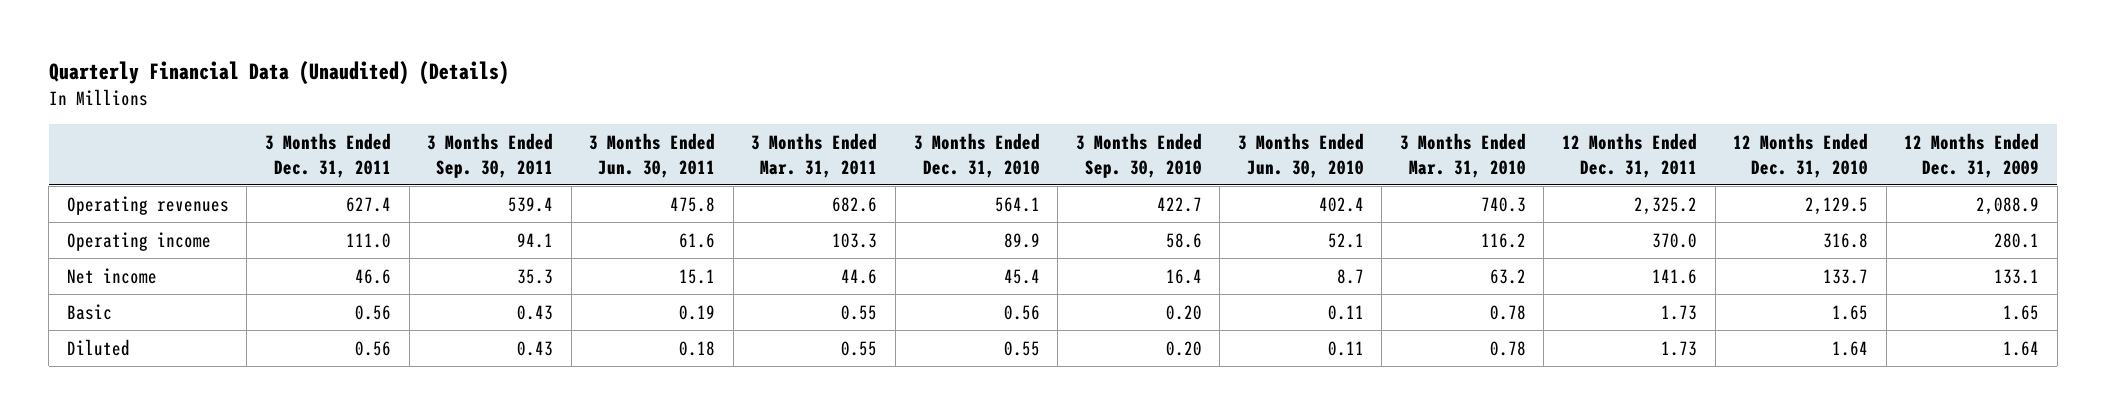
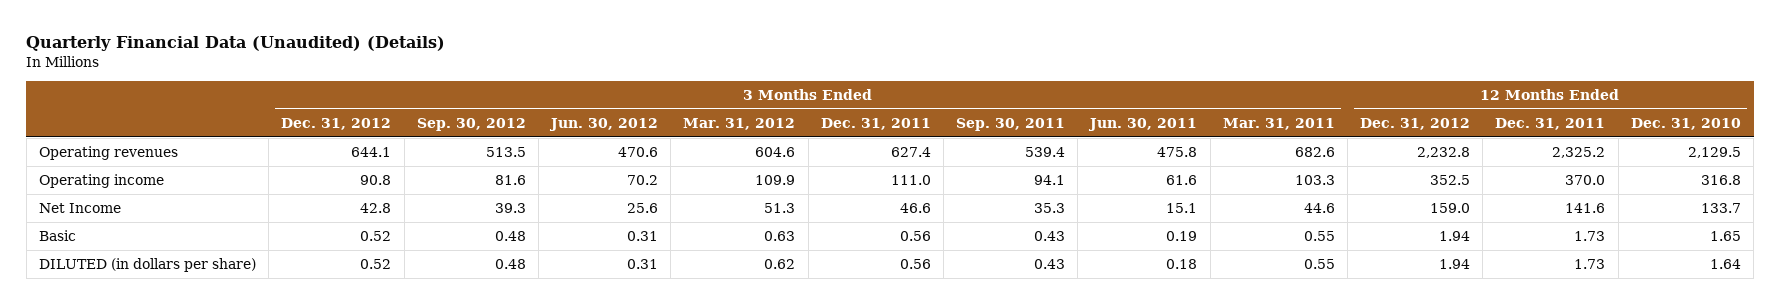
[913,132,1040,178] 3 Months Ended Dec. 31, 2010 -> none
[1075,132,1202,178] 3 Months Ended Sep. 30, 2010 -> none
[1237,132,1364,178] 3 Months Ended Jun. 30, 2010 -> none
[1399,132,1526,178] 3 Months Ended Mar. 31, 2010 -> none
[1904,132,2040,178] 12 Months Ended Dec. 31, 2009 -> none
none -> [281,117,392,130] Dec. 31, 2012
none -> [416,117,526,131] Sep. 30, 2012
none -> [549,117,659,131] Jun. 30, 2012
none -> [683,117,796,130] Mar. 31, 2012
none -> [1360,117,1471,130] Dec. 31, 2012
[66,267,157,284] Net income -> [39,203,122,214] Net Income
[66,338,130,356] Diluted -> [39,258,257,273] DILUTED (in dollars per share)

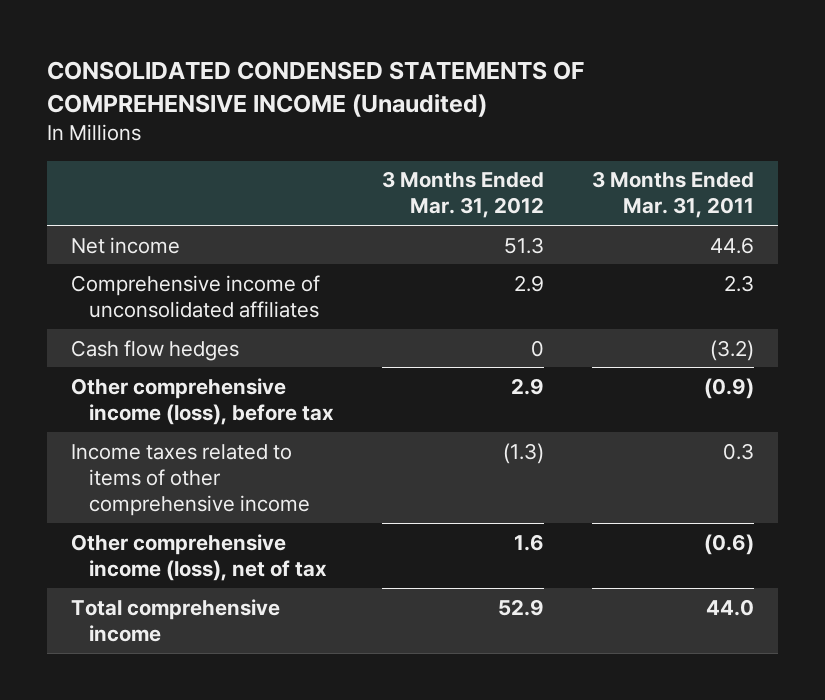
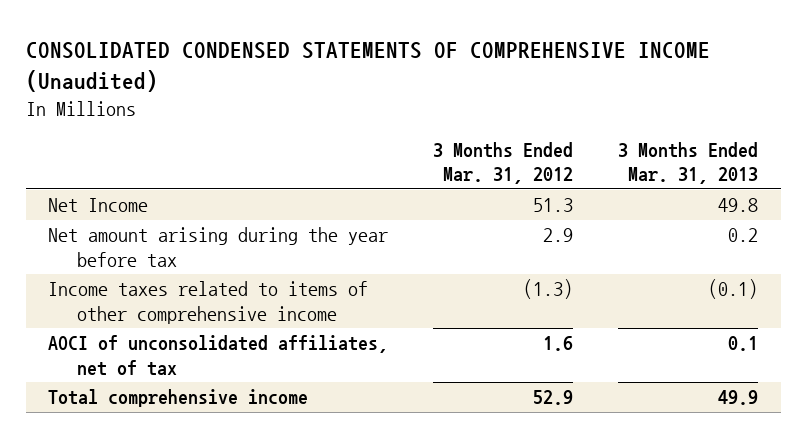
[592,171,755,219] 3 Months Ended Mar. 31, 2011 -> none
none -> [618,141,759,185] 3 Months Ended Mar. 31, 2013
[70,339,239,361] Cash flow hedges -> none
[70,377,334,425] Other comprehensive income (loss), before tax -> none
[70,236,180,254] Net income -> [48,198,149,213] Net Income
[70,274,320,318] Comprehensive income of unconsolidated affiliates -> [48,227,389,267] Net amount arising during the year before tax
[70,533,327,581] Other comprehensive income (loss), net of tax -> none
none -> [48,335,389,376] AOCI of unconsolidated affiliates, net of tax

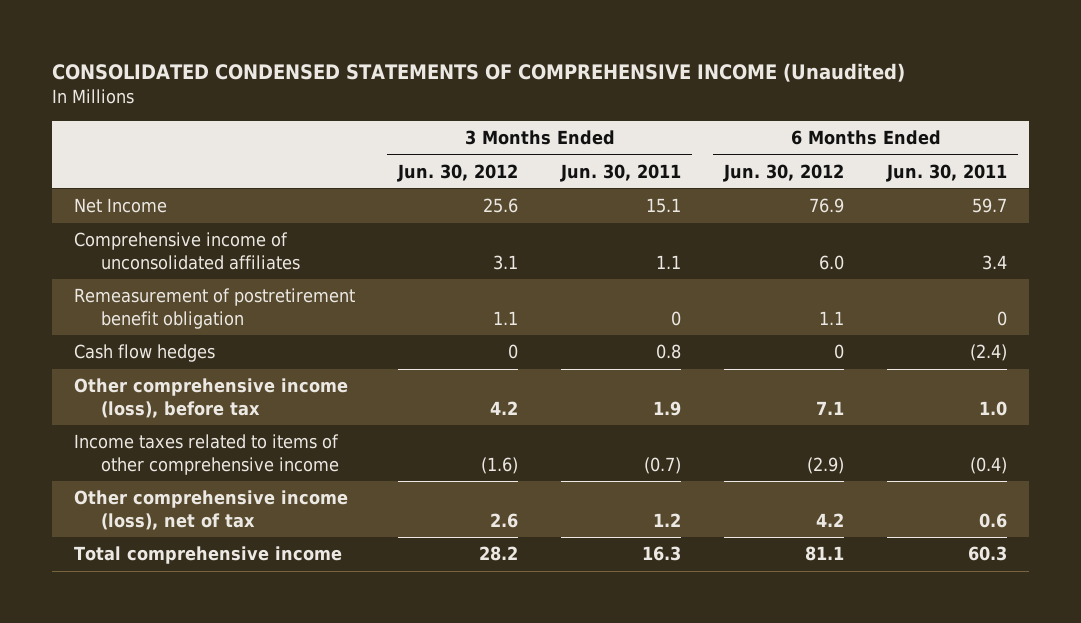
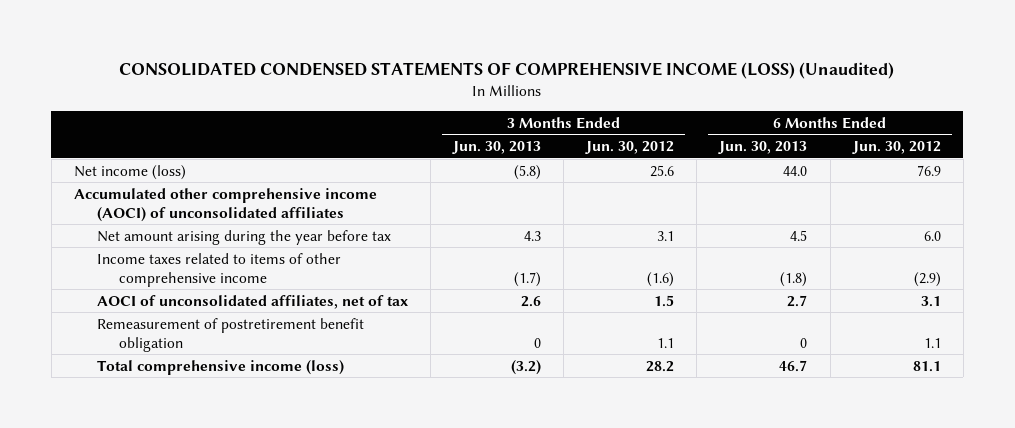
[52,63,906,83] CONSOLIDATED CONDENSED STATEMENTS OF COMPREHENSIVE INCOME (Unaudited) -> [119,62,895,80] CONSOLIDATED CONDENSED STATEMENTS OF COMPREHENSIVE INCOME (LOSS) (Unaudited)
[560,163,682,182] Jun. 30, 2011 -> none
[886,163,1008,182] Jun. 30, 2011 -> none
none -> [451,140,541,154] Jun. 30, 2013
none -> [718,140,808,154] Jun. 30, 2013
[73,344,215,363] Cash flow hedges -> none
[73,378,348,418] Other comprehensive income (loss), before tax -> none
[73,198,167,214] Net Income -> [74,164,187,180] Net income (loss)
none -> [74,187,378,222] Accumulated other comprehensive income (AOCI) of unconsolidated affiliates
[73,232,300,270] Comprehensive income of unconsolidated affiliates -> [96,229,391,245] Net amount arising during the year before tax
[73,490,348,530] Other comprehensive income (loss), net of tax -> none
none -> [96,294,408,309] AOCI of unconsolidated affiliates, net of tax
[73,288,355,329] Remeasurement of postretirement benefit obligation -> [96,317,364,352] Remeasurement of postretirement benefit obligation
[73,546,342,565] Total comprehensive income -> [96,359,344,375] Total comprehensive income (loss)

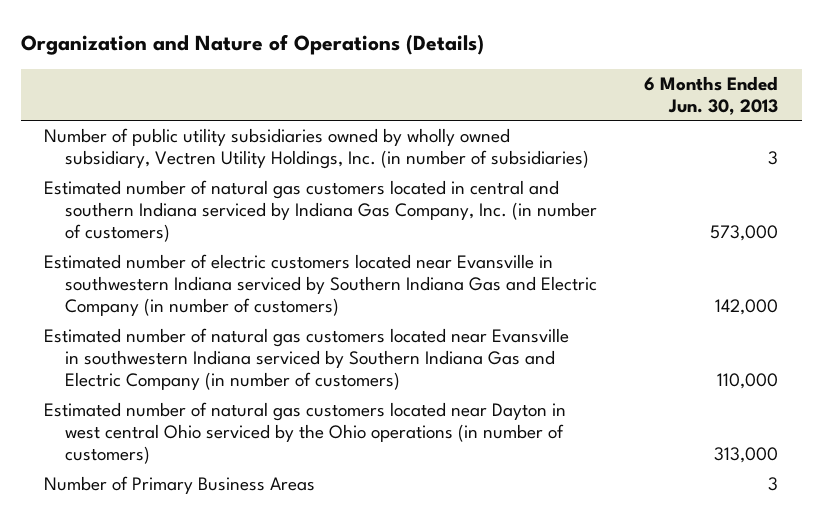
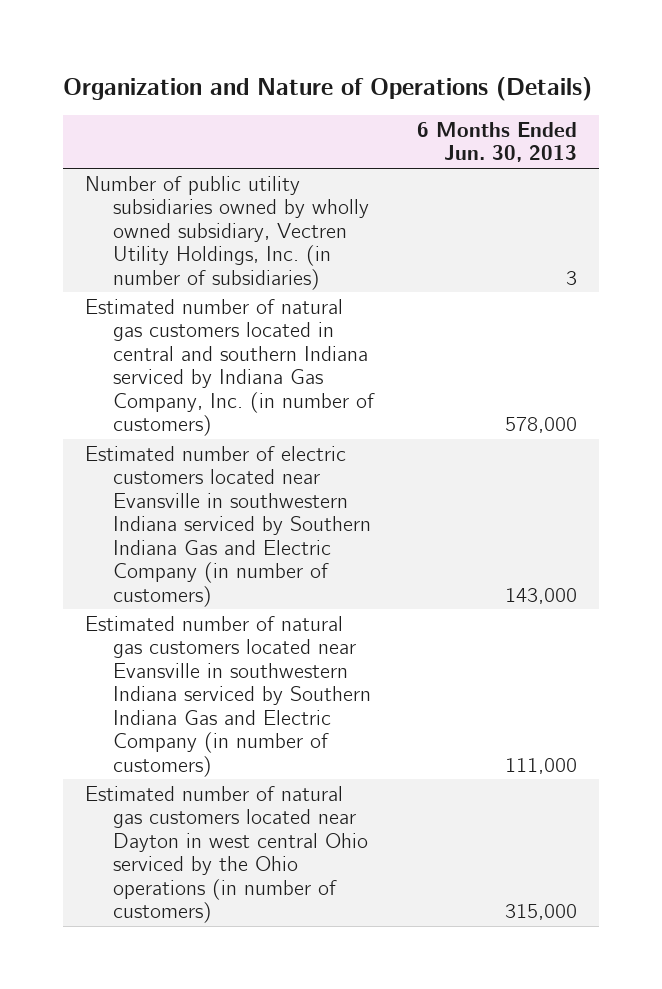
[43,476,315,495] Number of Primary Business Areas -> none
[710,225,779,242] 573,000 -> [505,417,578,434] 578,000
[715,299,779,316] 142,000 -> [505,587,578,604] 143,000
[717,373,779,390] 110,000 -> [505,757,578,774] 111,000
[714,447,779,464] 313,000 -> [505,904,578,921] 315,000

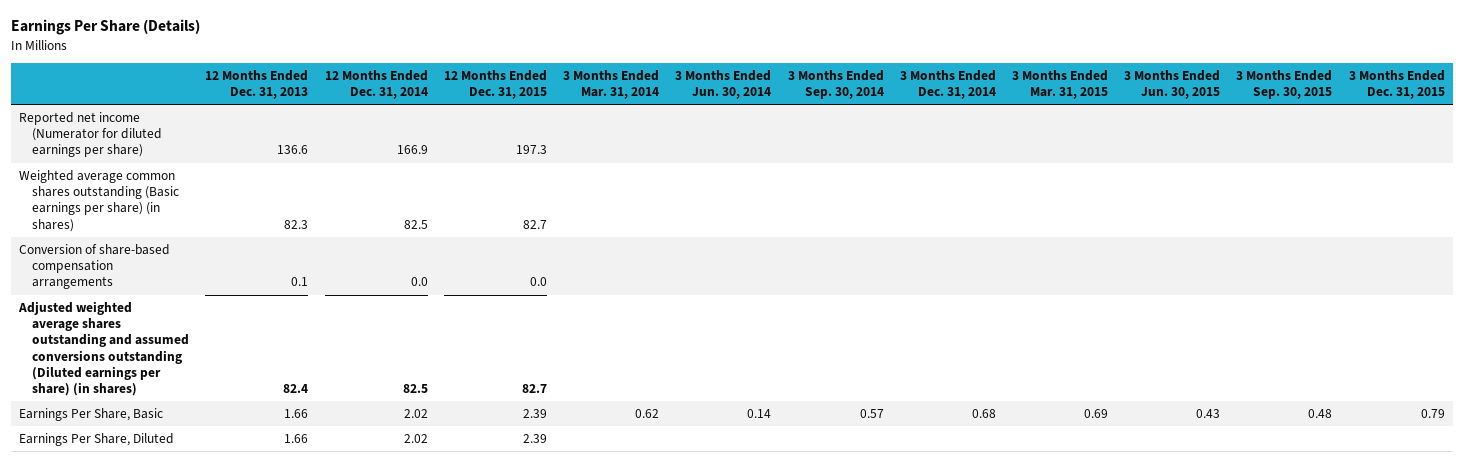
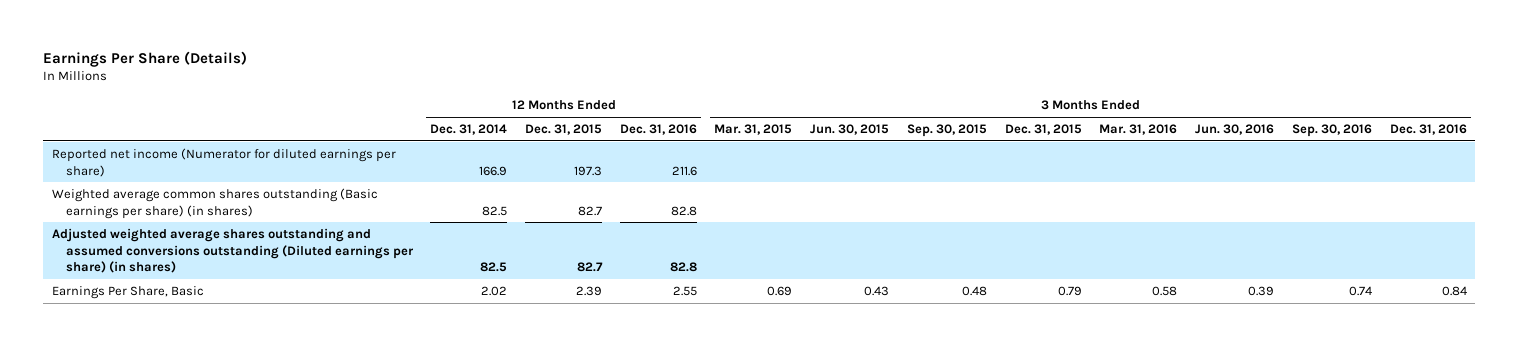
[205,69,309,100] 12 Months Ended Dec. 31, 2013 -> none
[563,69,660,100] 3 Months Ended Mar. 31, 2014 -> none
[675,69,772,100] 3 Months Ended Jun. 30, 2014 -> none
[787,69,884,100] 3 Months Ended Sep. 30, 2014 -> none
[899,69,996,100] 3 Months Ended Dec. 31, 2014 -> none
none -> [619,123,697,135] Dec. 31, 2016
none -> [1099,123,1178,135] Mar. 31, 2016
none -> [1195,123,1275,135] Jun. 30, 2016
none -> [1291,123,1372,137] Sep. 30, 2016
none -> [1389,123,1467,135] Dec. 31, 2016
[18,244,170,290] Conversion of share-based compensation arrangements -> none
[18,433,174,447] Earnings Per Share, Diluted -> none

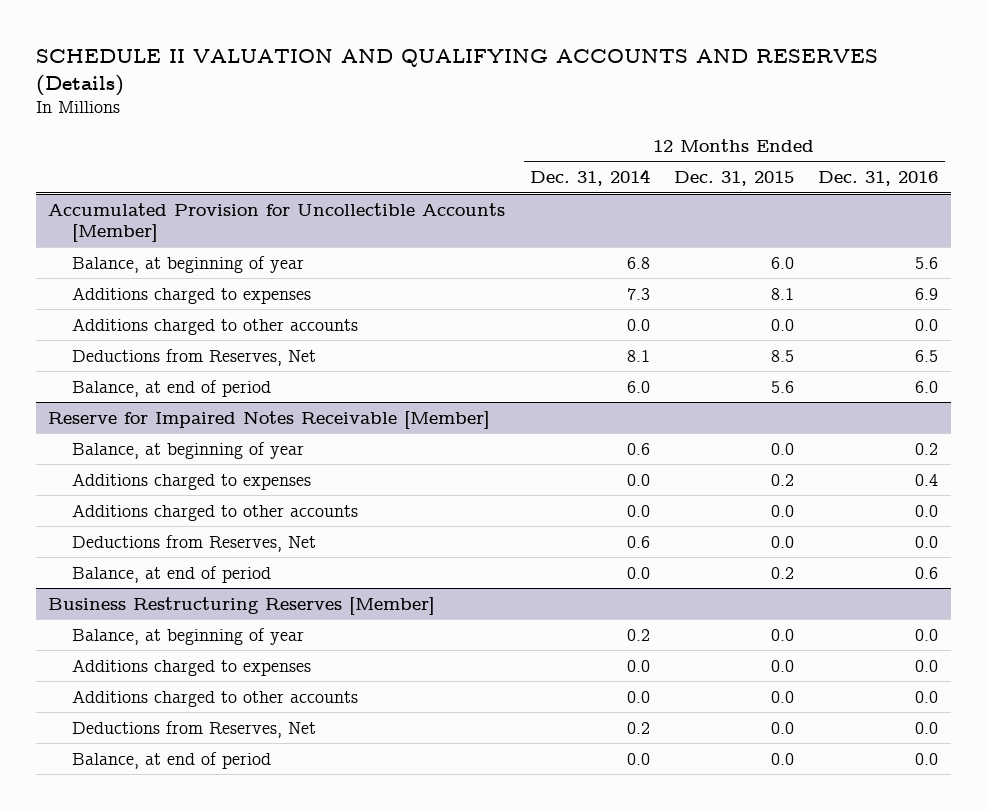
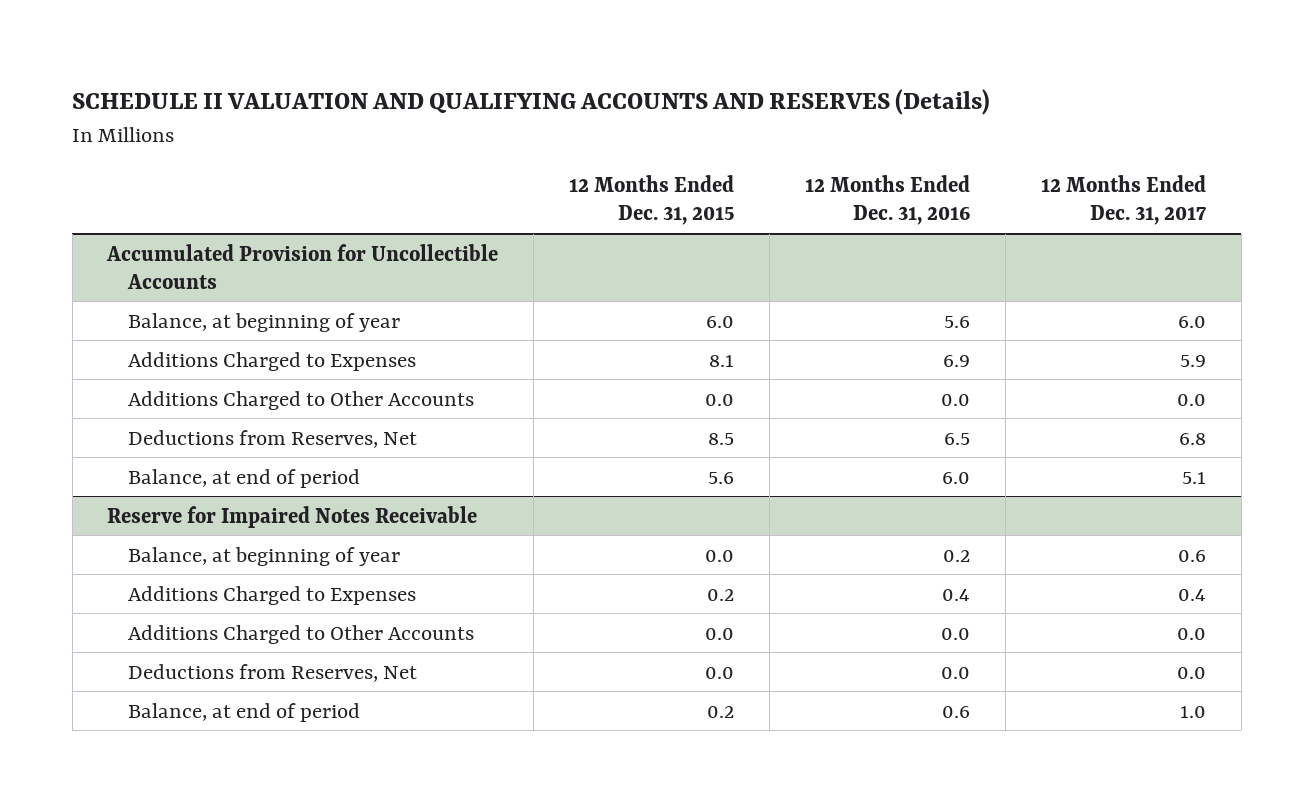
[529,169,650,187] Dec. 31, 2014 -> none
none -> [1040,175,1206,226] 12 Months Ended Dec. 31, 2017
[48,202,506,243] Accumulated Provision for Uncollectible Accounts [Member] -> [106,243,499,289] Accumulated Provision for Uncollectible Accounts
[71,286,311,304] Additions charged to expenses -> [127,351,416,371] Additions Charged to Expenses
[71,317,358,335] Additions charged to other accounts -> [127,390,474,410] Additions Charged to Other Accounts
[48,410,491,429] Reserve for Impaired Notes Receivable [Member] -> [107,505,478,528] Reserve for Impaired Notes Receivable
[71,472,311,490] Additions charged to expenses -> [127,585,416,605] Additions Charged to Expenses
[71,503,358,521] Additions charged to other accounts -> [127,624,474,644] Additions Charged to Other Accounts
[48,596,436,615] Business Restructuring Reserves [Member] -> none
[71,627,304,645] Balance, at beginning of year -> none
[71,658,311,676] Additions charged to expenses -> none
[71,689,358,707] Additions charged to other accounts -> none
[71,720,316,738] Deductions from Reserves, Net -> none
[71,751,271,769] Balance, at end of period -> none

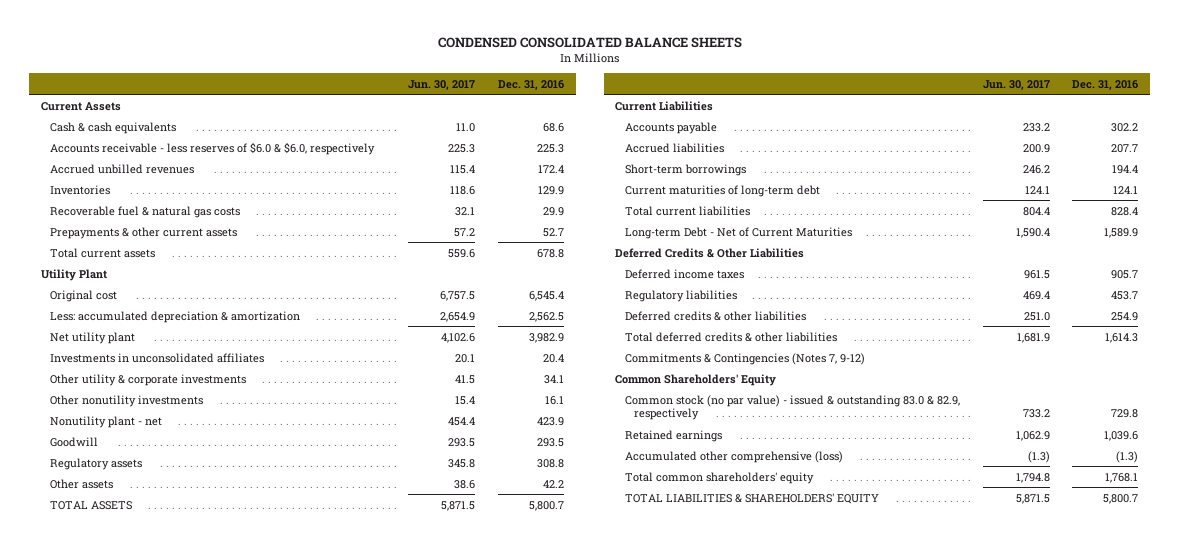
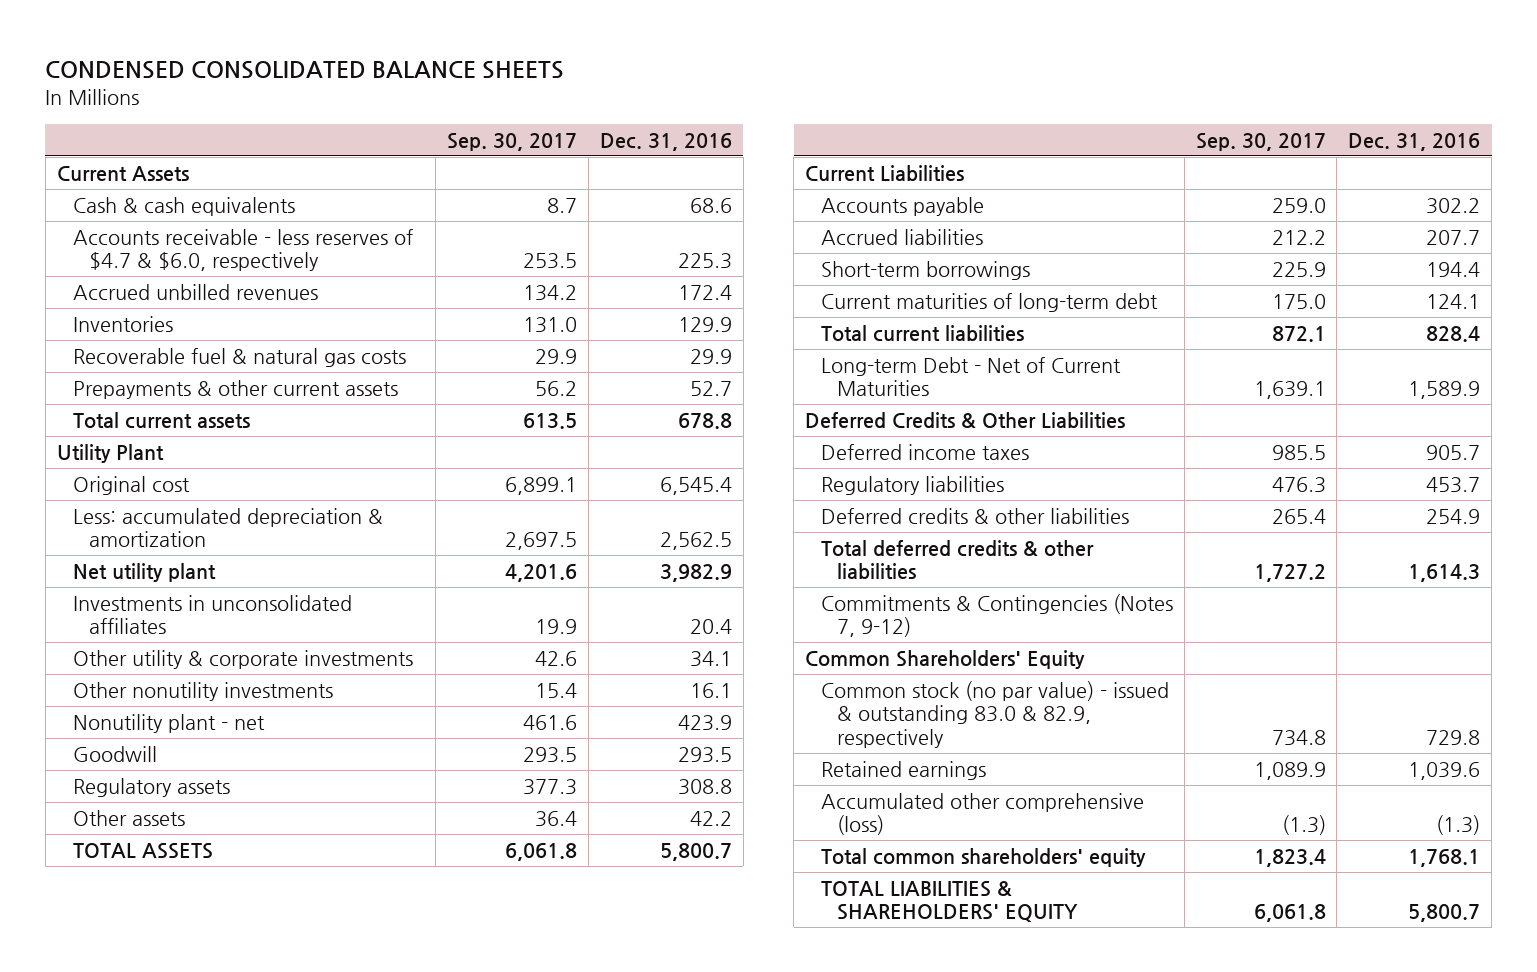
[408,79,476,90] Jun. 30, 2017 -> none
none -> [447,133,578,152] Sep. 30, 2017
[50,141,376,155] Accounts receivable - less reserves of $6.0 & $6.0, respectively -> [72,228,413,272] Accounts receivable - less reserves of $4.7 & $6.0, respectively

